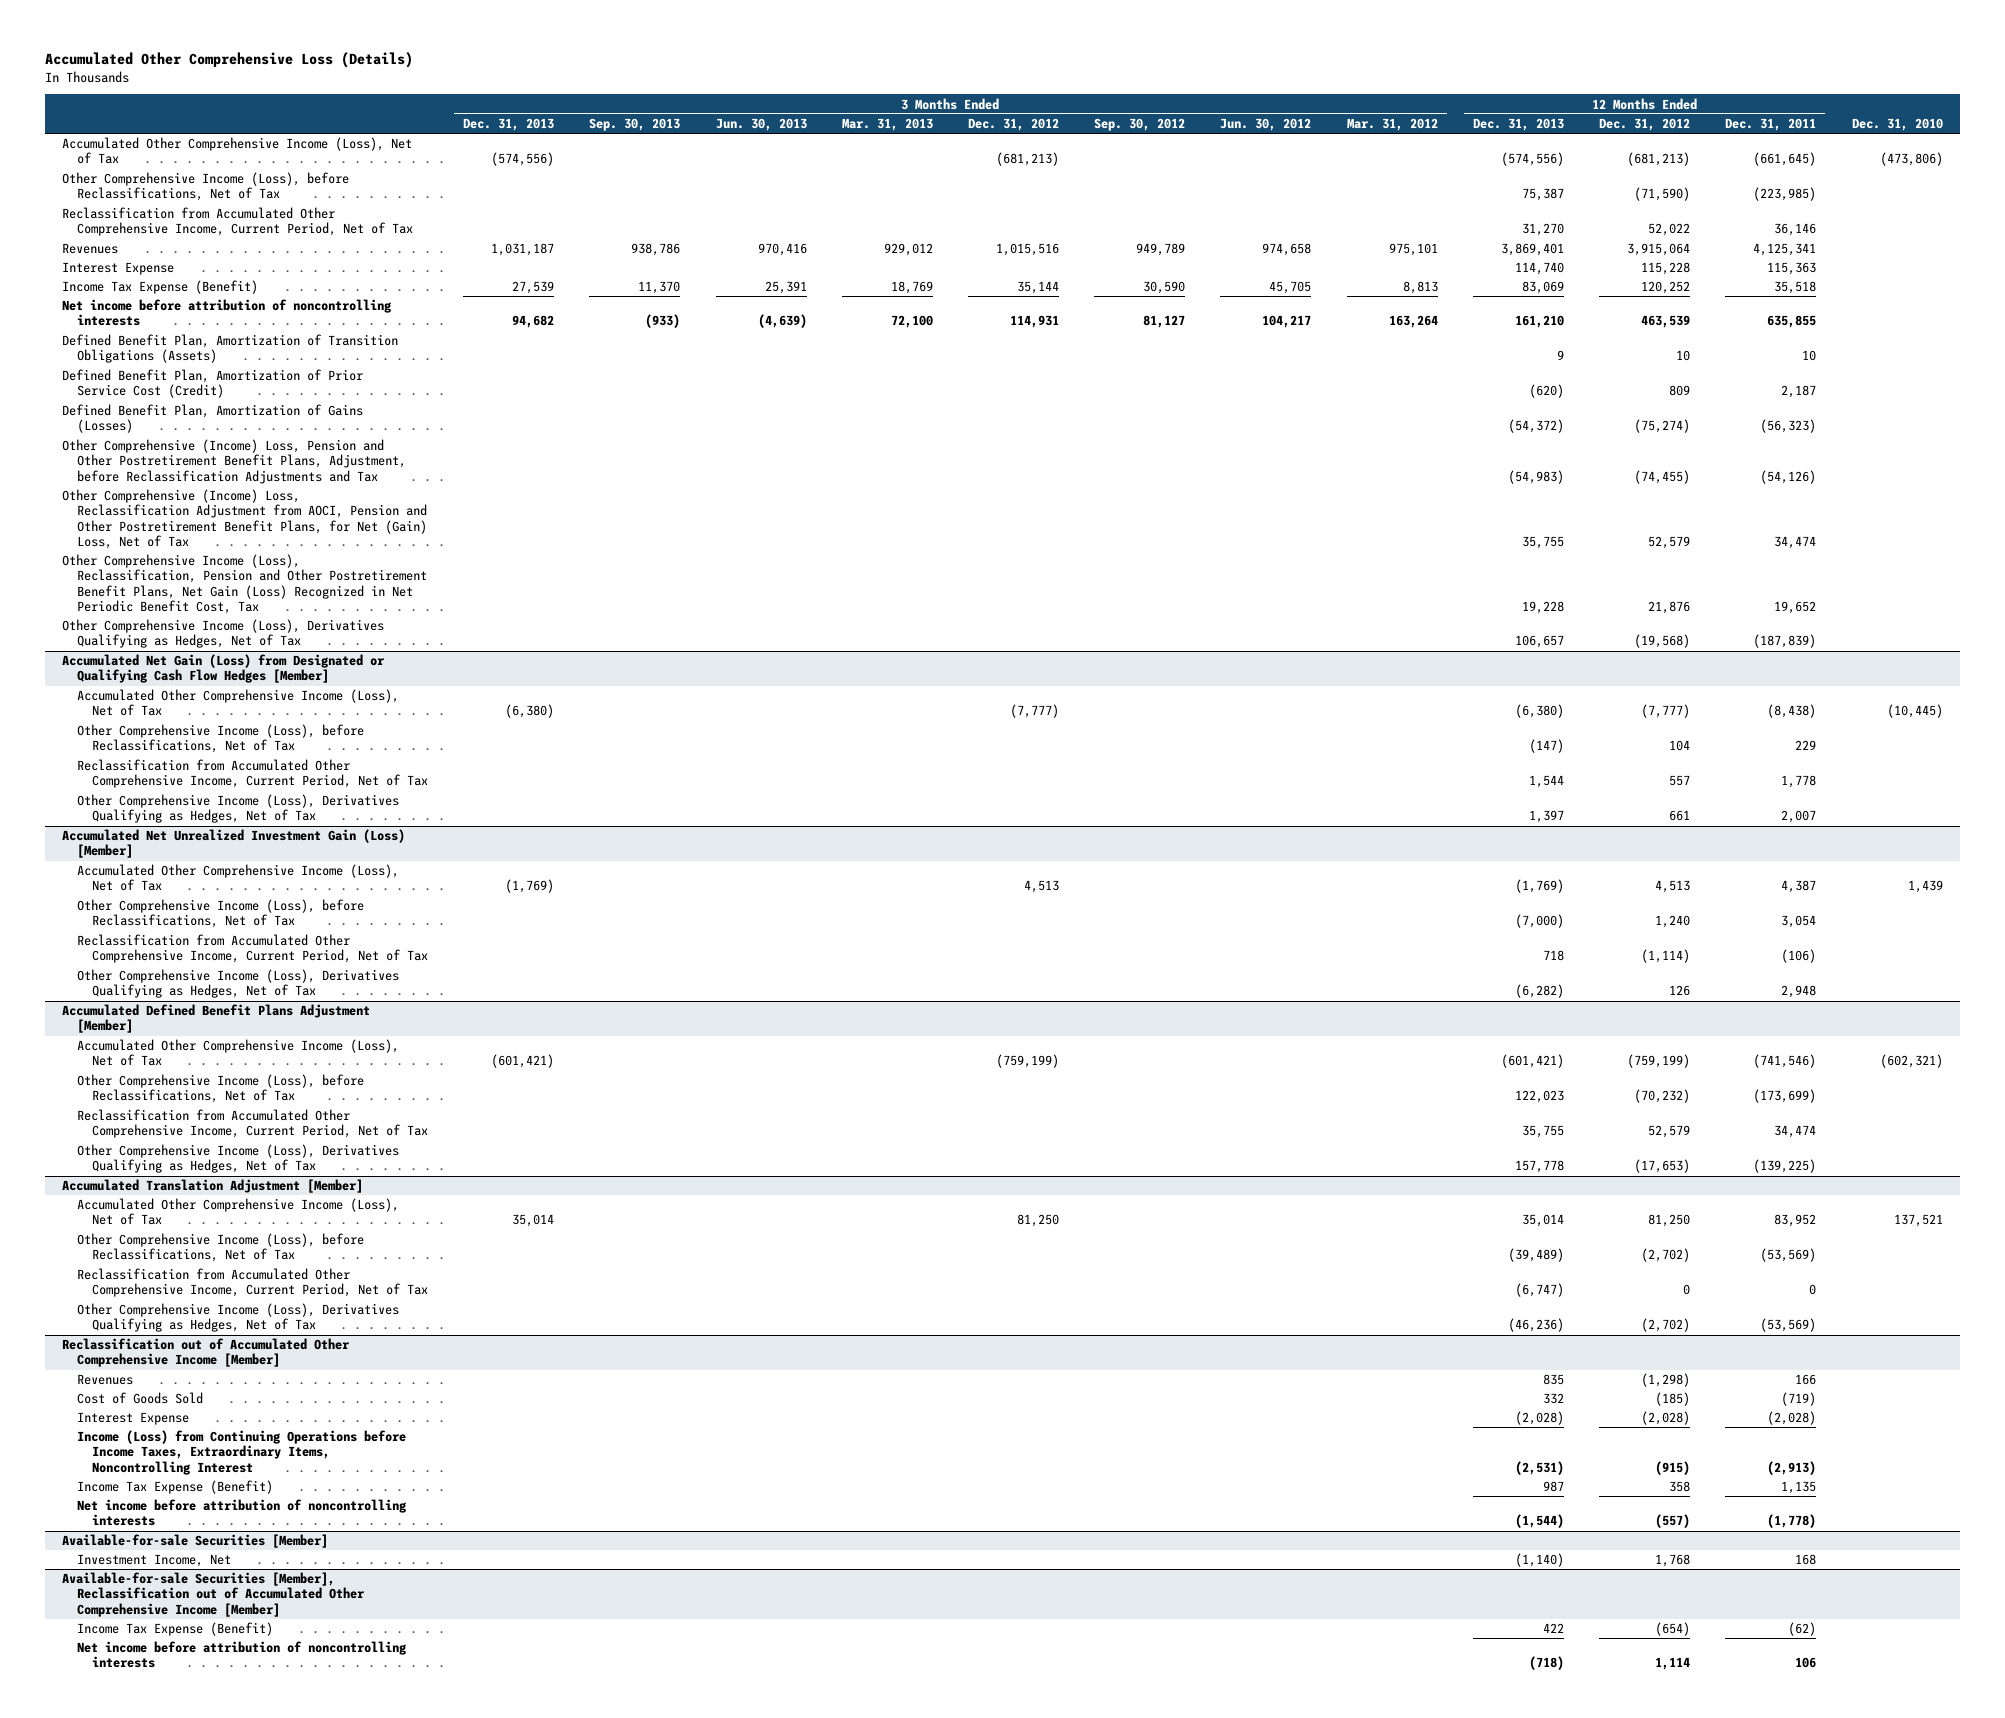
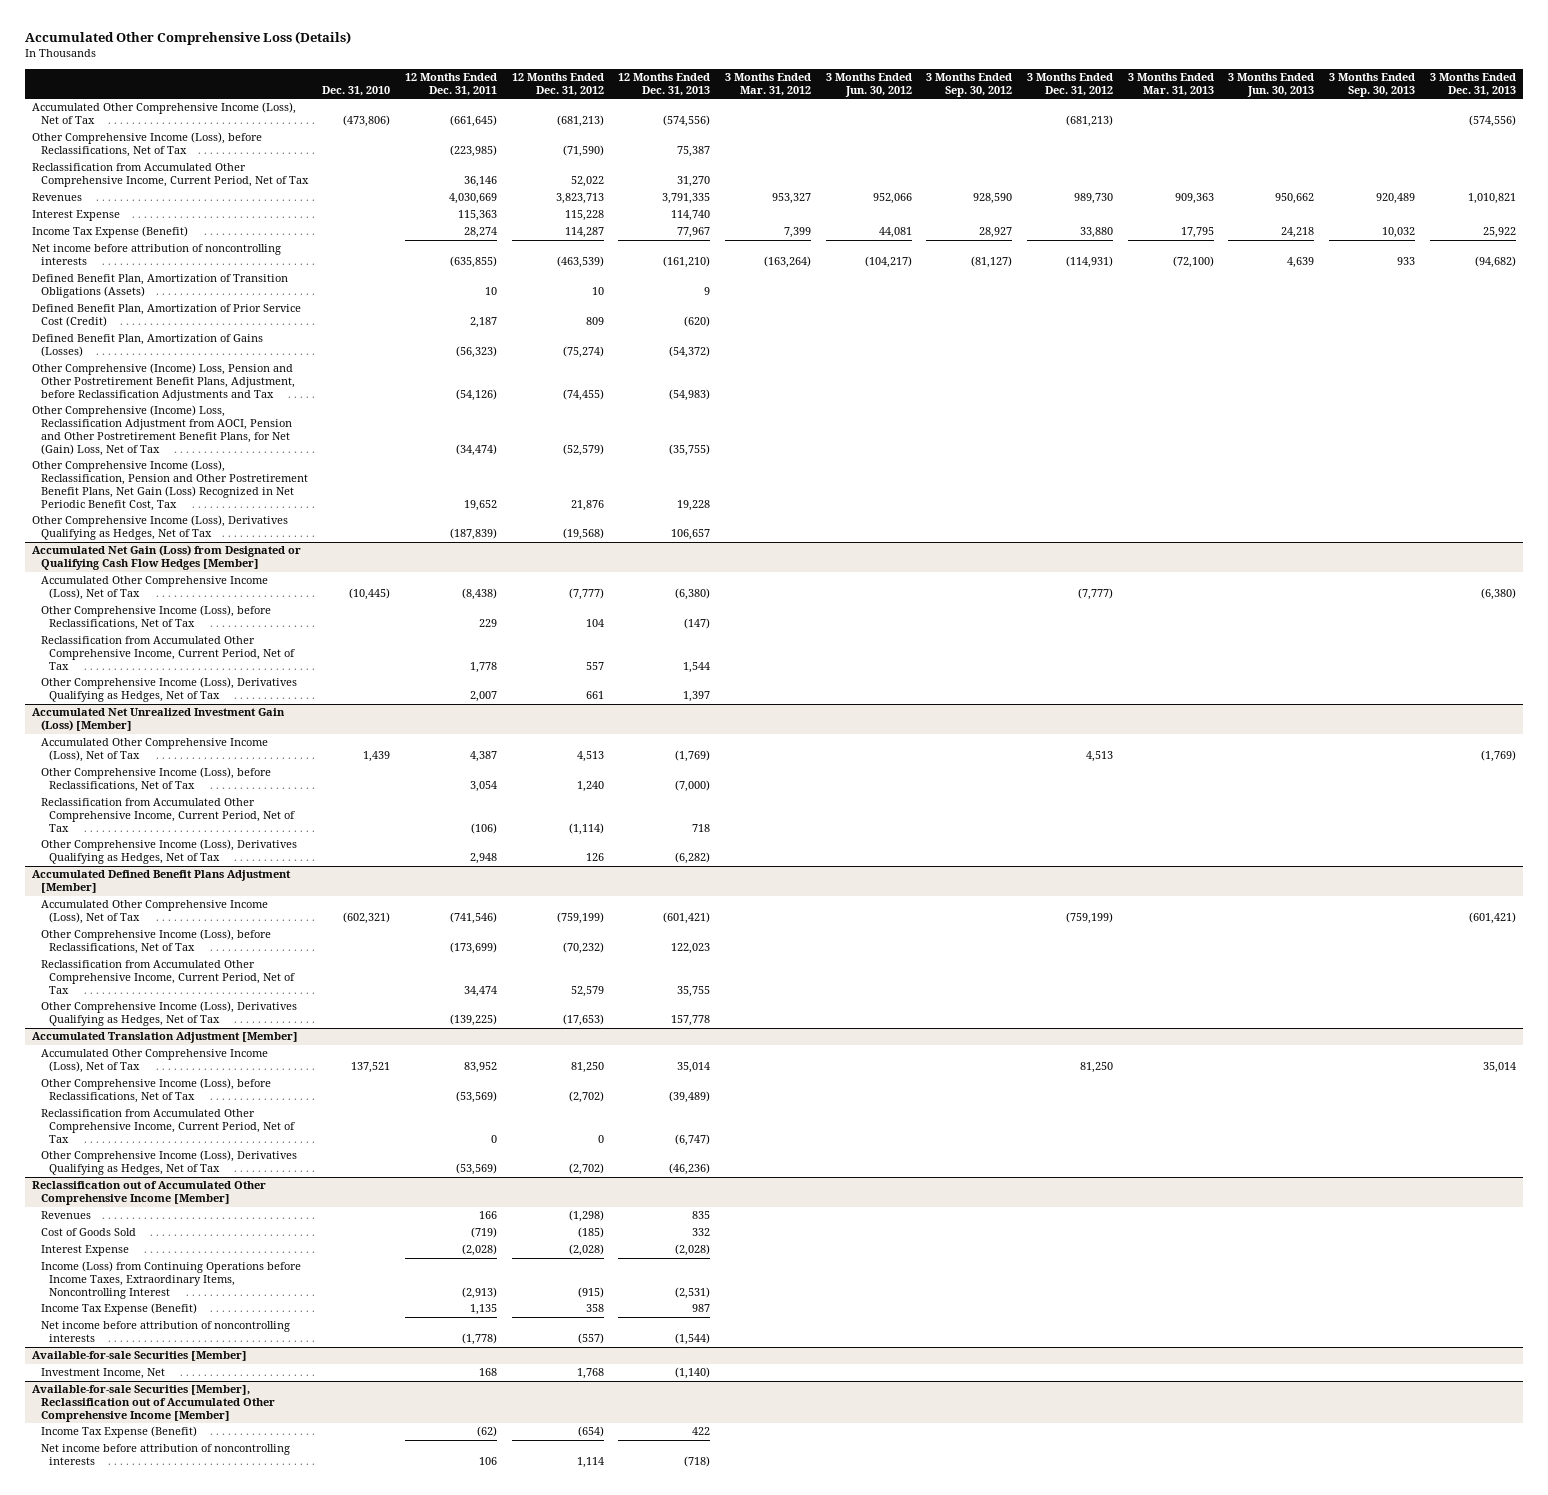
[491,243,555,257] 1,031,187 -> [1467,193,1516,205] 1,010,821
[631,243,681,257] 938,786 -> [1376,193,1416,205] 920,489
[757,243,807,257] 970,416 -> [1275,193,1315,205] 950,662
[883,243,933,257] 929,012 -> [1174,193,1214,205] 909,363
[995,243,1059,257] 1,015,516 -> [1074,193,1114,205] 989,730
[1136,243,1186,257] 949,789 -> [973,193,1013,205] 928,590
[1262,243,1312,257] 974,658 -> [872,193,912,205] 952,066
[1388,243,1438,257] 975,101 -> [772,193,812,205] 953,327
[1500,243,1564,257] 3,869,401 -> [662,193,711,205] 3,791,335
[1627,243,1691,257] 3,915,064 -> [555,193,604,205] 3,823,713
[1753,243,1817,257] 4,125,341 -> [449,193,498,205] 4,030,669
[512,281,555,295] 27,539 -> [1482,227,1516,239] 25,922
[638,281,681,295] 11,370 -> [1382,227,1416,239] 10,032
[764,281,807,295] 25,391 -> [1281,227,1315,239] 24,218
[890,281,933,295] 18,769 -> [1180,227,1214,239] 17,795
[1016,281,1059,295] 35,144 -> [1080,227,1114,239] 33,880
[1143,281,1186,295] 30,590 -> [979,227,1013,239] 28,927
[1269,281,1312,295] 45,705 -> [878,227,912,239] 44,081
[1402,281,1438,295] 8,813 -> [784,227,812,239] 7,399
[1521,281,1564,295] 83,069 -> [677,227,711,239] 77,967
[1641,281,1691,295] 120,252 -> [564,227,604,239] 114,287
[1774,281,1817,295] 35,518 -> [464,227,498,239] 28,274
[512,315,555,329] 94,682 -> [1474,256,1516,269] (94,682)
[645,314,681,329] (933) -> [1397,257,1416,266] 933
[757,314,807,329] (4,639) -> [1287,257,1315,269] 4,639
[890,315,933,329] 72,100 -> [1172,256,1214,269] (72,100)
[1009,315,1059,329] 114,931 -> [1066,256,1114,269] (114,931)
[1143,315,1186,329] 81,127 -> [971,256,1013,269] (81,127)
[1262,315,1312,329] 104,217 -> [864,256,912,269] (104,217)
[1388,315,1438,329] 163,264 -> [764,256,812,269] (163,264)
[1514,315,1564,329] 161,210 -> [663,256,711,269] (161,210)
[1641,315,1691,329] 463,539 -> [556,256,604,269] (463,539)
[1767,315,1817,329] 635,855 -> [450,256,498,269] (635,855)
[1521,535,1564,549] 35,755 -> [669,443,711,456] (35,755)
[1648,535,1691,549] 52,579 -> [562,443,604,456] (52,579)
[1774,535,1817,549] 34,474 -> [456,443,498,456] (34,474)

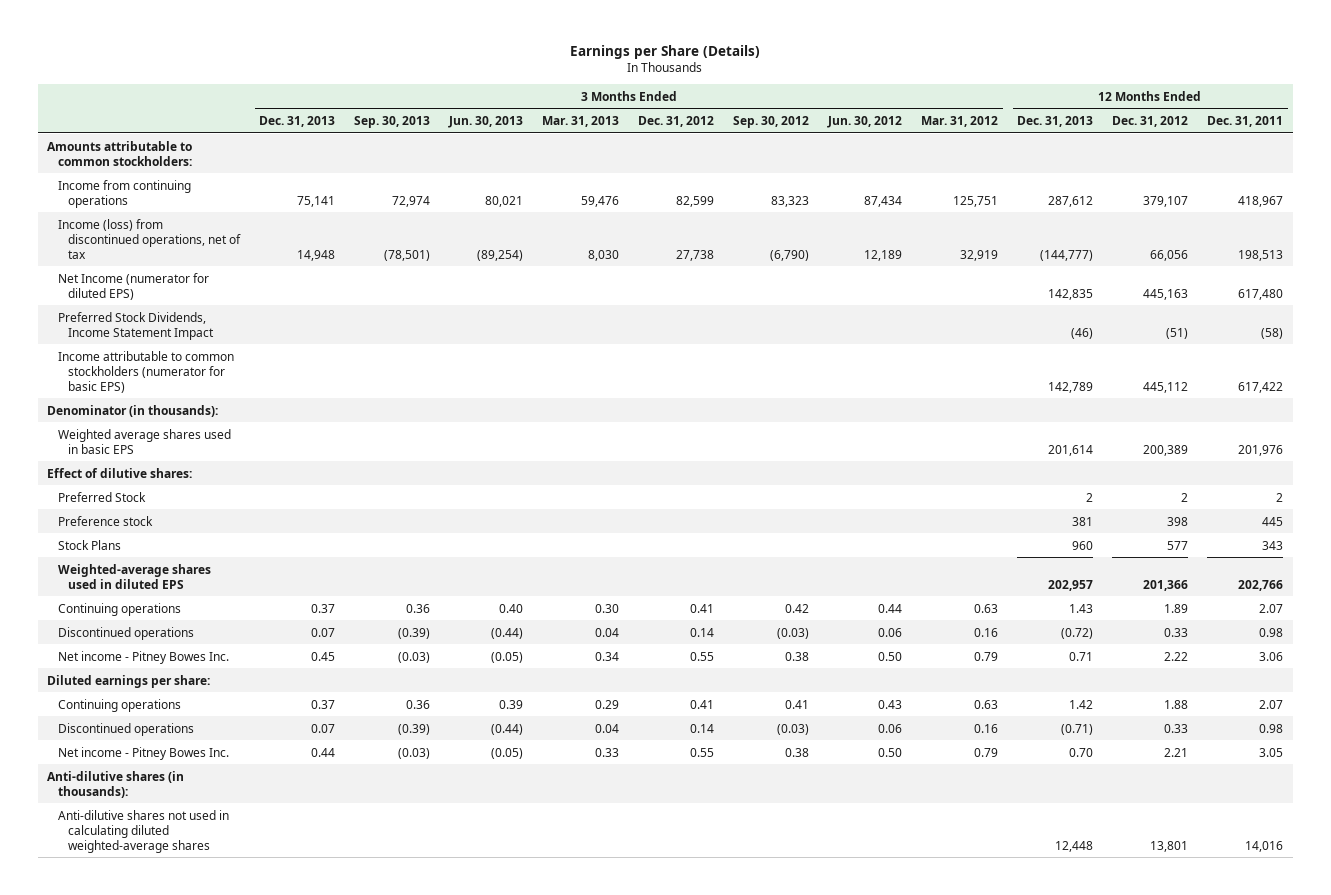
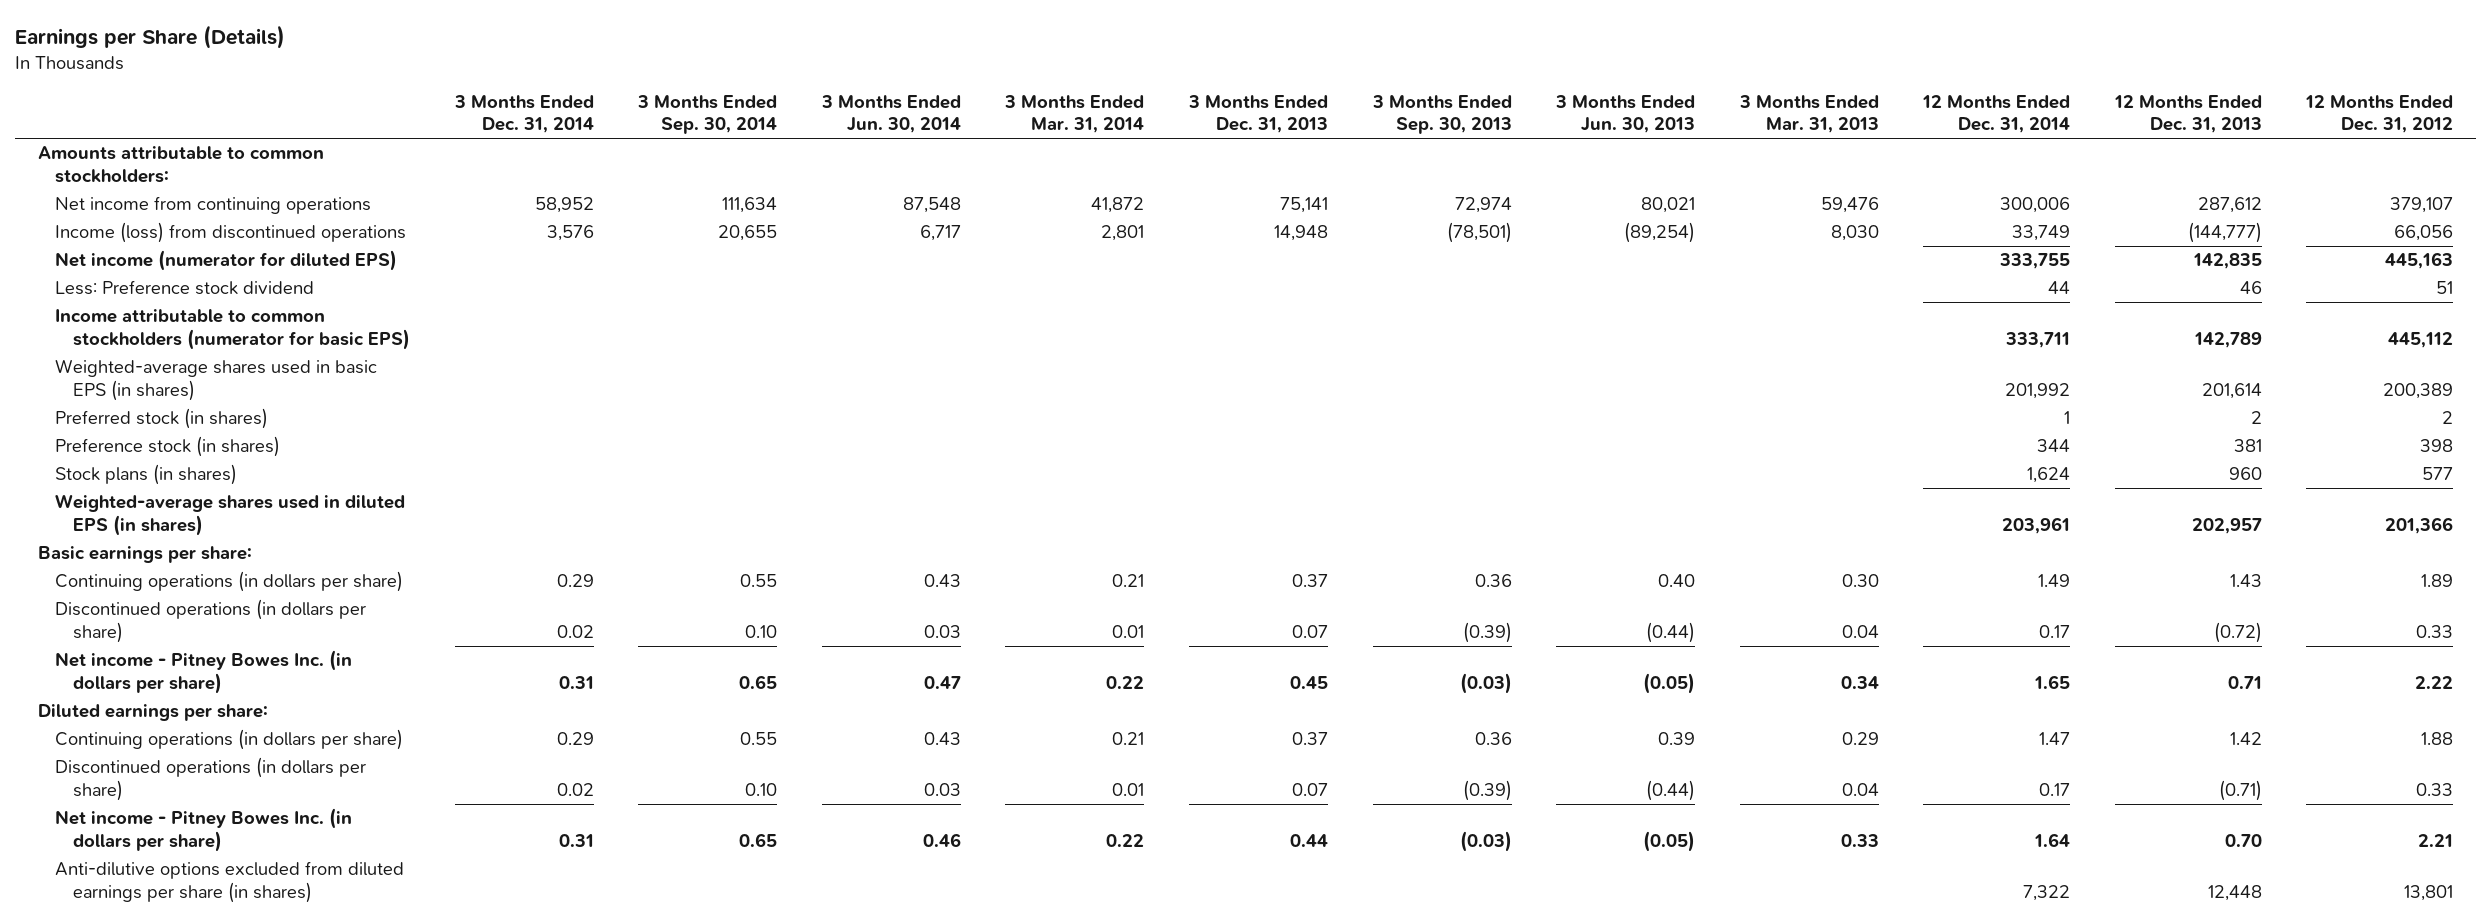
[638,115,715,127] Dec. 31, 2012 -> none
[733,115,810,128] Sep. 30, 2012 -> none
[827,115,903,128] Jun. 30, 2012 -> none
[921,115,999,127] Mar. 31, 2012 -> none
[1207,115,1284,127] Dec. 31, 2011 -> none
none -> [453,94,594,134] 3 Months Ended Dec. 31, 2014
none -> [637,94,778,135] 3 Months Ended Sep. 30, 2014
none -> [820,94,961,134] 3 Months Ended Jun. 30, 2014
none -> [1004,94,1145,134] 3 Months Ended Mar. 31, 2014
none -> [1922,94,2071,134] 12 Months Ended Dec. 31, 2014
[57,179,191,208] Income from continuing operations -> [55,196,372,215] Net income from continuing operations
[57,218,242,259] Income (loss) from discontinued operations, net of tax -> [55,222,407,244] Income (loss) from discontinued operations
[57,272,209,300] Net Income (numerator for diluted EPS) -> [55,250,398,272] Net income (numerator for diluted EPS)
[57,311,215,340] Preferred Stock Dividends, Income Statement Impact -> [55,280,315,296] Less: Preference stock dividend
[1071,327,1094,339] (46) -> [2239,281,2262,295] 46
[1166,327,1189,339] (51) -> [2436,281,2454,295] 51
[47,404,219,417] Denominator (in thousands): -> none
[47,467,193,478] Effect of dilutive shares: -> none
[57,428,231,454] Weighted average shares used in basic EPS -> [55,359,378,402] Weighted-average shares used in basic EPS (in shares)
[57,491,146,502] Preferred Stock -> [55,408,269,430] Preferred stock (in shares)
[57,515,153,526] Preference stock -> [55,436,281,458] Preference stock (in shares)
[57,539,121,550] Stock Plans -> [55,464,238,486] Stock plans (in shares)
[57,563,211,589] Weighted-average shares used in diluted EPS -> [55,494,406,537] Weighted-average shares used in diluted EPS (in shares)
none -> [37,546,252,564] Basic earnings per share:
[57,602,181,616] Continuing operations -> [55,571,404,593] Continuing operations (in dollars per share)
[57,626,194,640] Discontinued operations -> [55,599,367,644] Discontinued operations (in dollars per share)
[57,650,229,664] Net income - Pitney Bowes Inc. -> [55,650,353,695] Net income - Pitney Bowes Inc. (in dollars per share)
[47,770,185,798] Anti-dilutive shares (in thousands): -> none
[57,698,181,712] Continuing operations -> [55,729,404,751] Continuing operations (in dollars per share)
[57,722,194,736] Discontinued operations -> [55,757,367,802] Discontinued operations (in dollars per share)
[57,746,229,760] Net income - Pitney Bowes Inc. -> [55,808,353,853] Net income - Pitney Bowes Inc. (in dollars per share)
[57,809,229,853] Anti-dilutive shares not used in calculating diluted weighted-average shares -> [55,861,405,904] Anti-dilutive options excluded from diluted earnings per share (in shares)

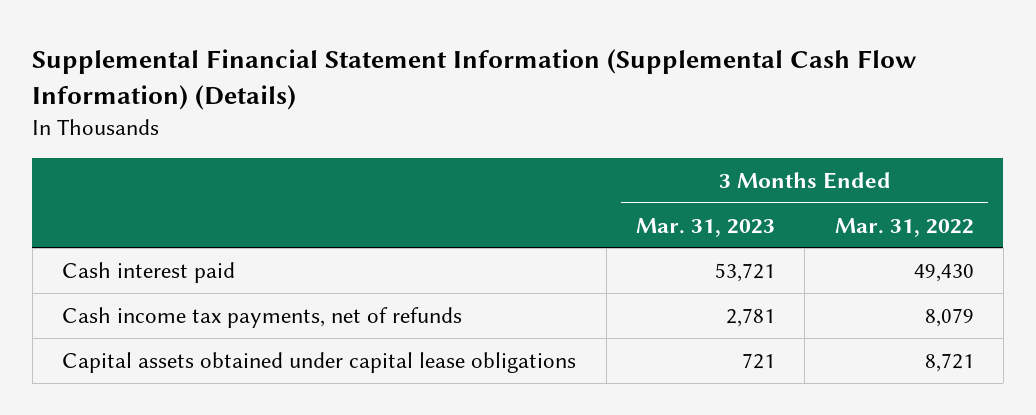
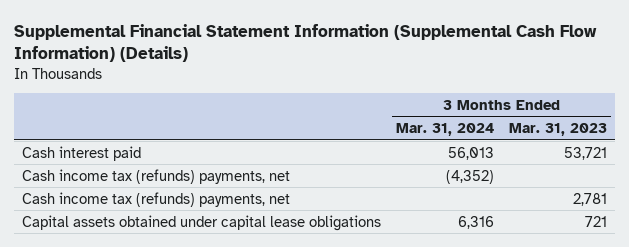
[834,217,974,237] Mar. 31, 2022 -> none
none -> [396,123,495,137] Mar. 31, 2024
none -> [21,168,290,184] Cash income tax (refunds) payments, net
[62,306,463,328] Cash income tax payments, net of refunds -> [21,191,290,207] Cash income tax (refunds) payments, net

